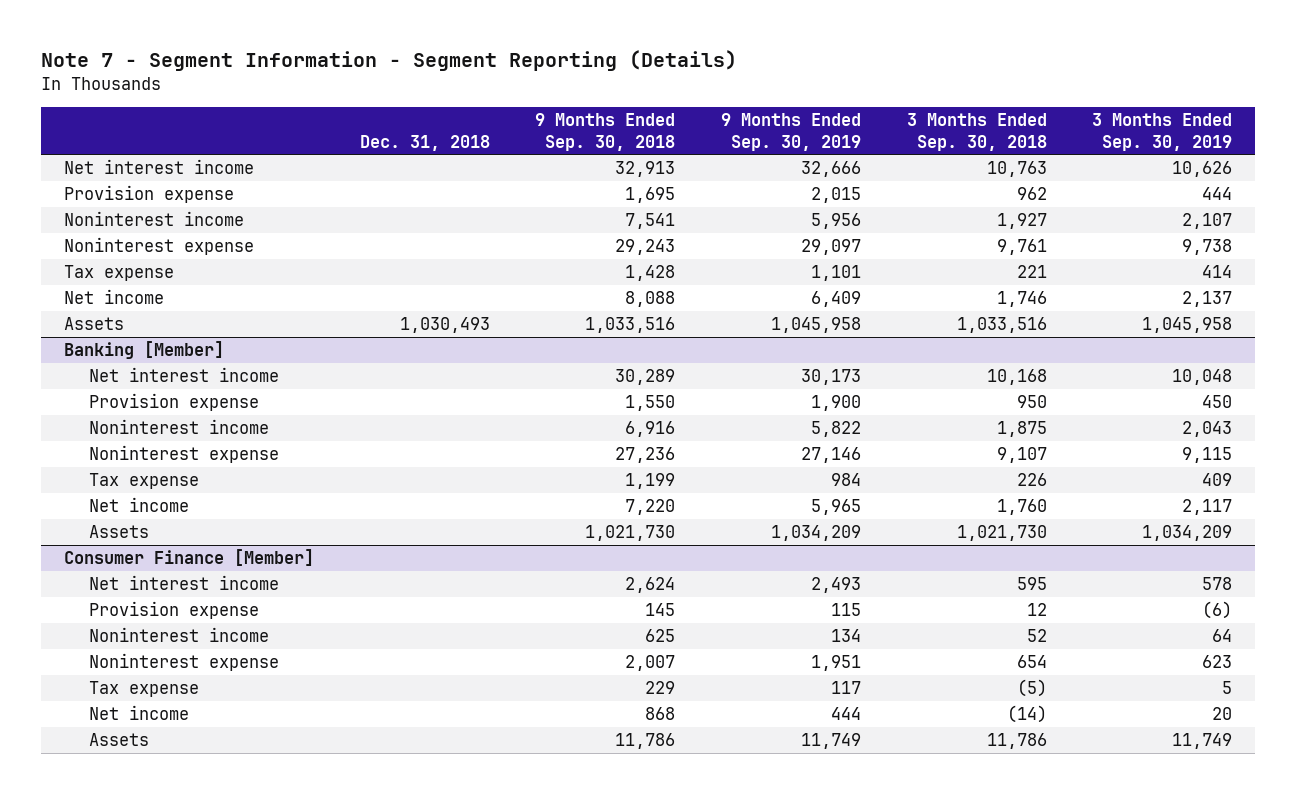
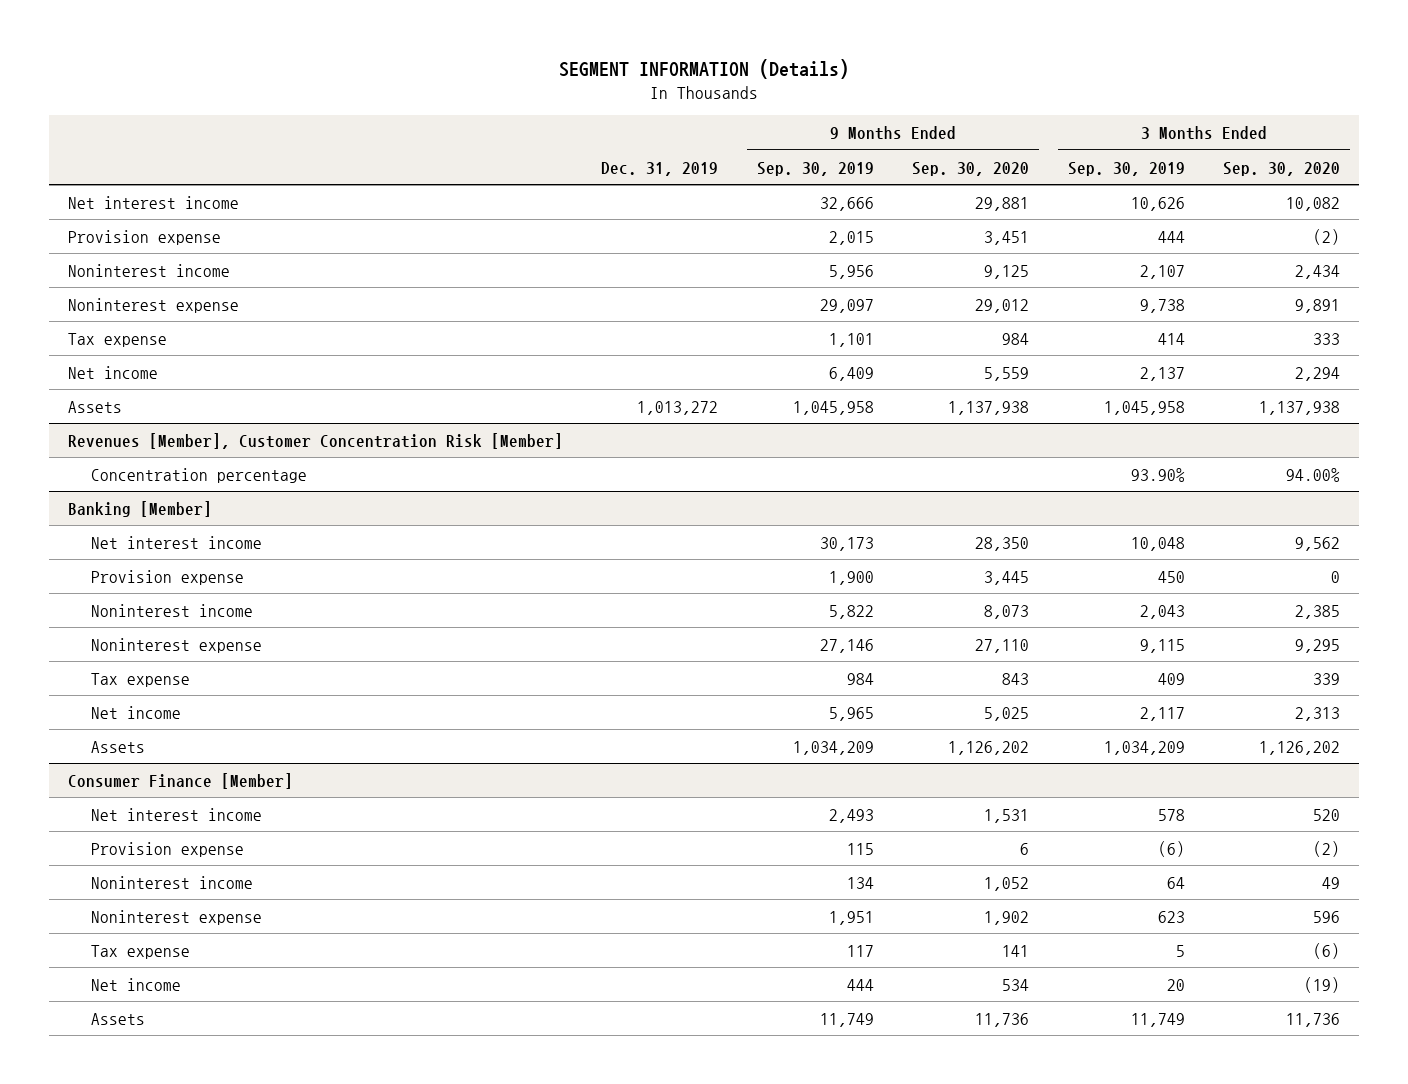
[41,50,738,72] Note 7 - Segment Information - Segment Reporting (Details) -> [558,59,849,80] SEGMENT INFORMATION (Details)
[359,134,490,151] Dec. 31, 2018 -> none
[535,113,676,151] 9 Months Ended Sep. 30, 2018 -> none
[906,113,1047,151] 3 Months Ended Sep. 30, 2018 -> none
none -> [601,161,719,176] Dec. 31, 2019
none -> [912,161,1030,176] Sep. 30, 2020
none -> [1223,161,1341,176] Sep. 30, 2020
none -> [67,432,563,449] Revenues [Member], Customer Concentration Risk [Member]
none -> [91,467,308,483] Concentration percentage

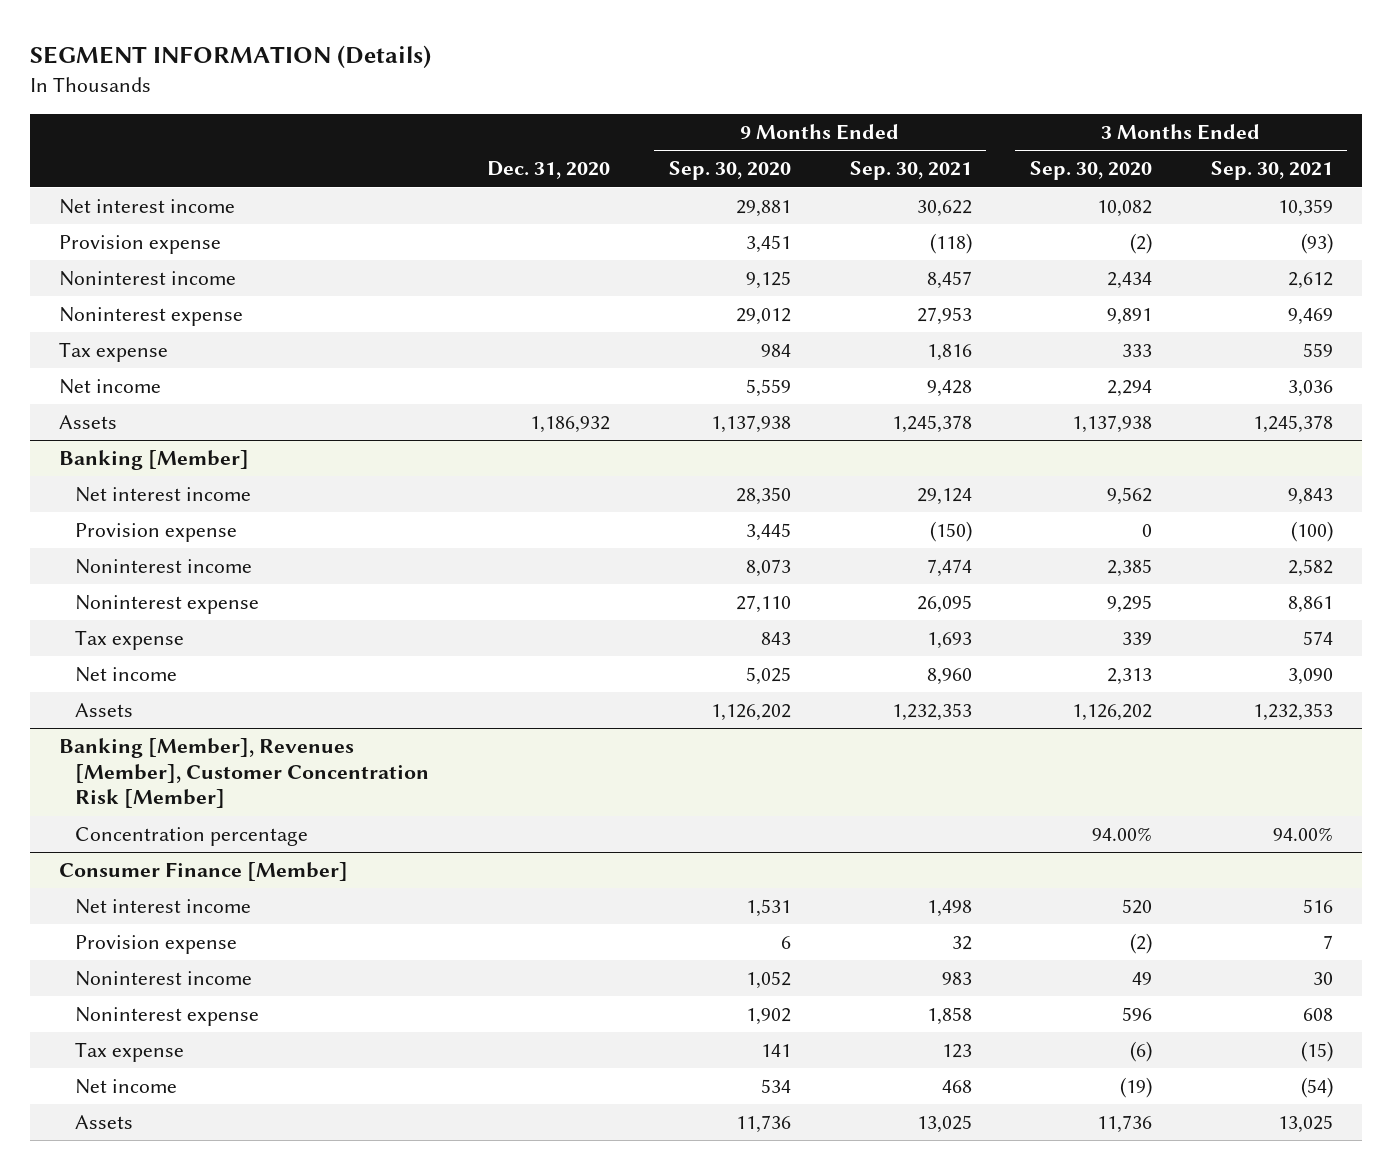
[601,161,719,176] Dec. 31, 2019 -> none
[756,161,874,176] Sep. 30, 2019 -> none
[1067,161,1185,176] Sep. 30, 2019 -> none
none -> [487,161,611,180] Dec. 31, 2020
none -> [849,161,972,181] Sep. 30, 2021
none -> [1210,161,1333,181] Sep. 30, 2021
[67,432,563,449] Revenues [Member], Customer Concentration Risk [Member] -> none
[91,467,308,483] Concentration percentage -> none
none -> [59,738,429,809] Banking [Member], Revenues [Member], Customer Concentration Risk [Member]
none -> [74,827,308,847] Concentration percentage

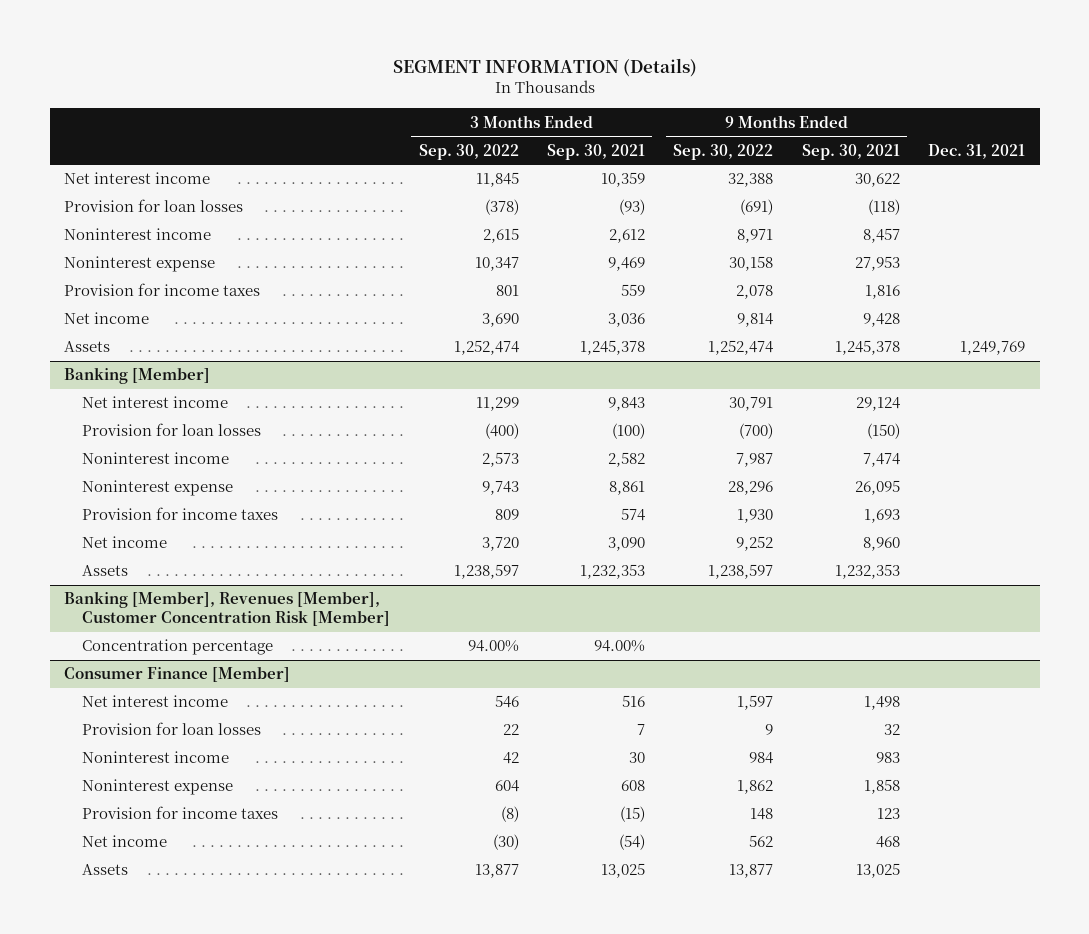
[487,161,611,180] Dec. 31, 2020 -> none
[668,161,791,181] Sep. 30, 2020 -> none
[1030,161,1153,181] Sep. 30, 2020 -> none
none -> [418,143,519,160] Sep. 30, 2022
none -> [673,143,774,160] Sep. 30, 2022
none -> [928,143,1026,159] Dec. 31, 2021
[59,235,222,255] Provision expense -> [64,199,244,213] Provision for loan losses
[59,342,169,363] Tax expense -> [64,283,261,297] Provision for income taxes
[74,523,237,543] Provision expense -> [82,423,262,437] Provision for loan losses
[74,630,184,651] Tax expense -> [82,507,279,521] Provision for income taxes
[74,935,237,955] Provision expense -> [82,722,262,736] Provision for loan losses
[74,1042,184,1063] Tax expense -> [82,806,279,820] Provision for income taxes

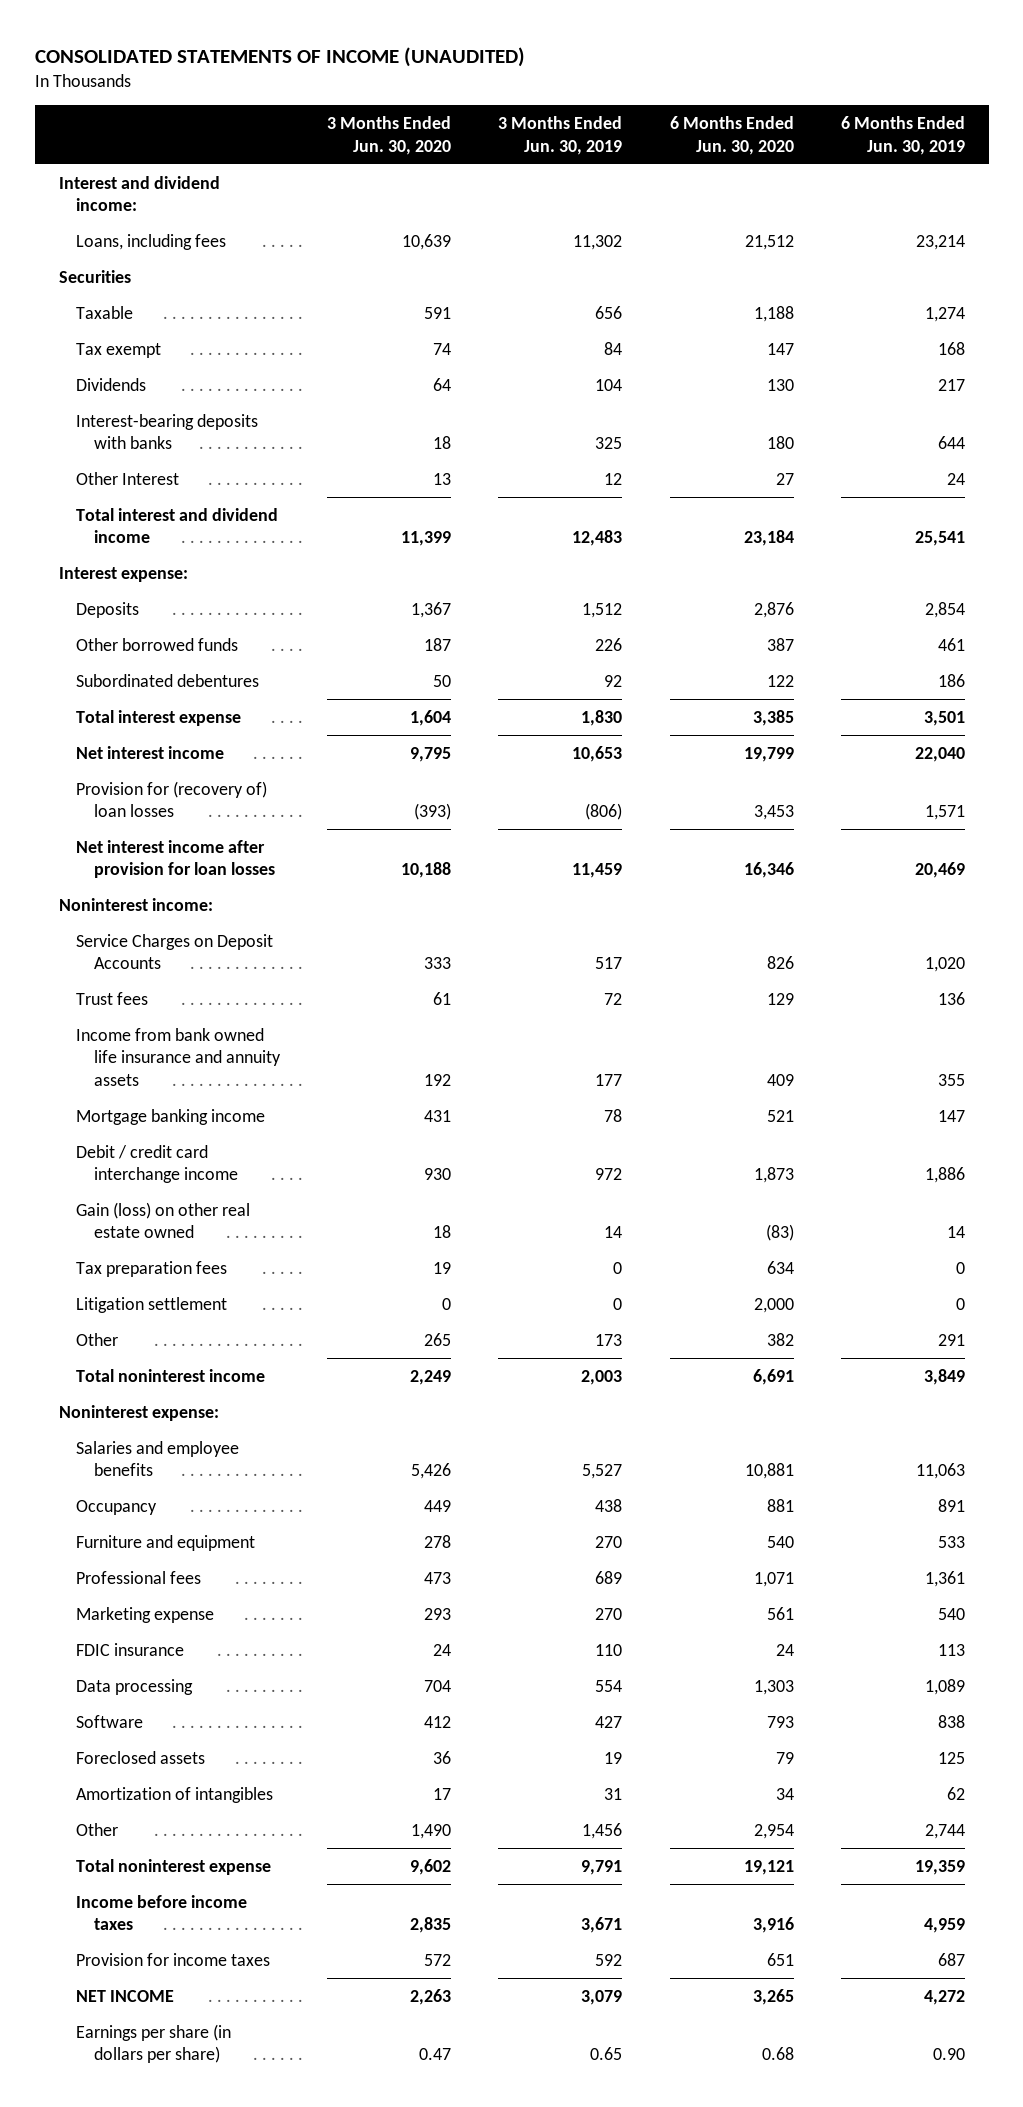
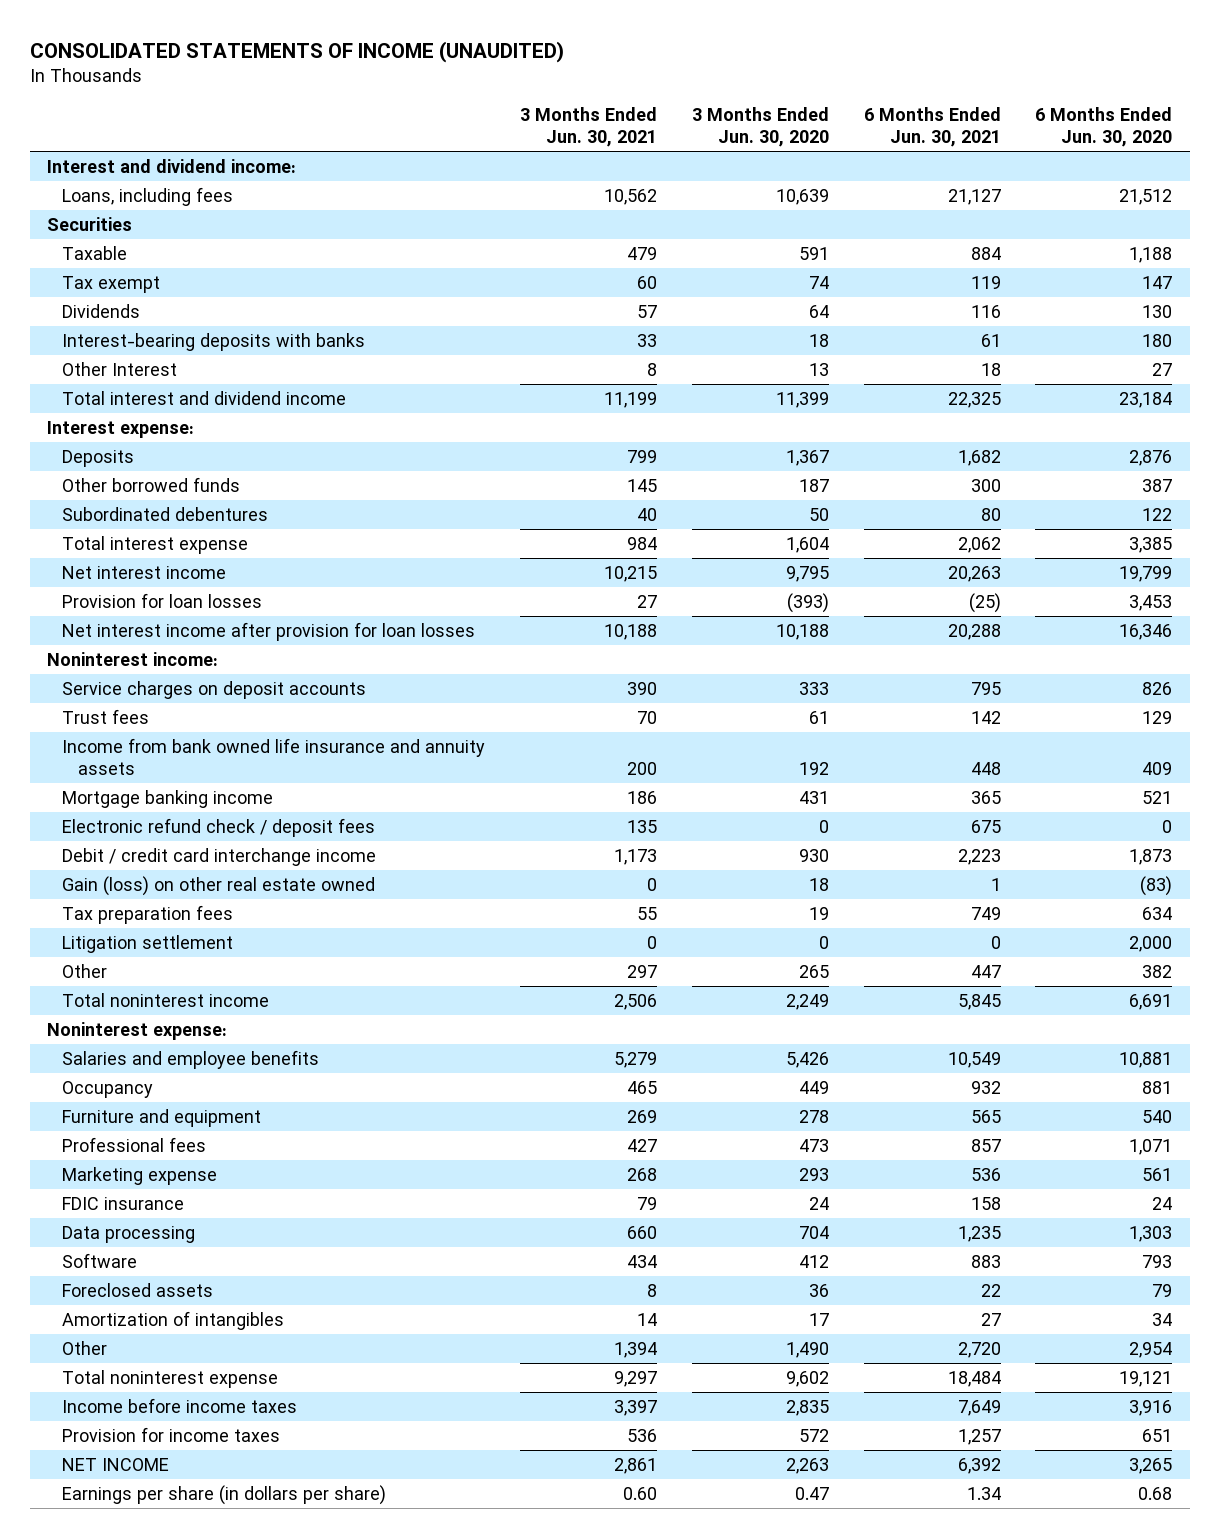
[498,116,623,155] 3 Months Ended Jun. 30, 2019 -> none
[840,116,965,155] 6 Months Ended Jun. 30, 2019 -> none
none -> [520,106,658,148] 3 Months Ended Jun. 30, 2021
none -> [863,106,1001,148] 6 Months Ended Jun. 30, 2021
[76,780,268,818] Provision for (recovery of) loan losses -> [62,592,263,608] Provision for loan losses
[76,933,274,970] Service Charges on Deposit Accounts -> [62,680,367,699] Service charges on deposit accounts
none -> [62,817,376,837] Electronic refund check / deposit fees

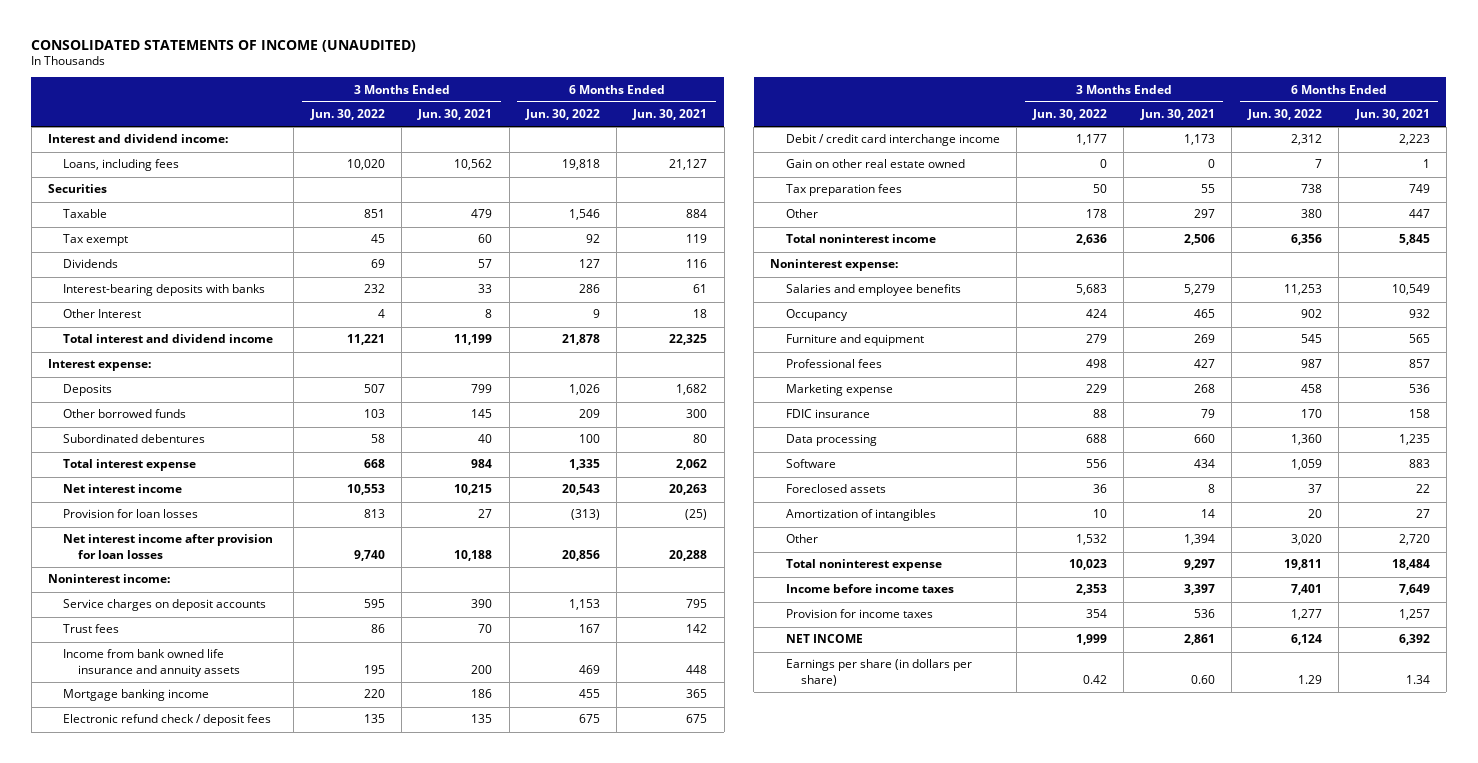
[691,106,829,148] 3 Months Ended Jun. 30, 2020 -> none
[1035,106,1173,148] 6 Months Ended Jun. 30, 2020 -> none
none -> [309,109,385,121] Jun. 30, 2022
none -> [524,109,600,121] Jun. 30, 2022
[62,875,376,896] Gain (loss) on other real estate owned -> [785,159,965,169] Gain on other real estate owned
[62,934,234,953] Litigation settlement -> none

